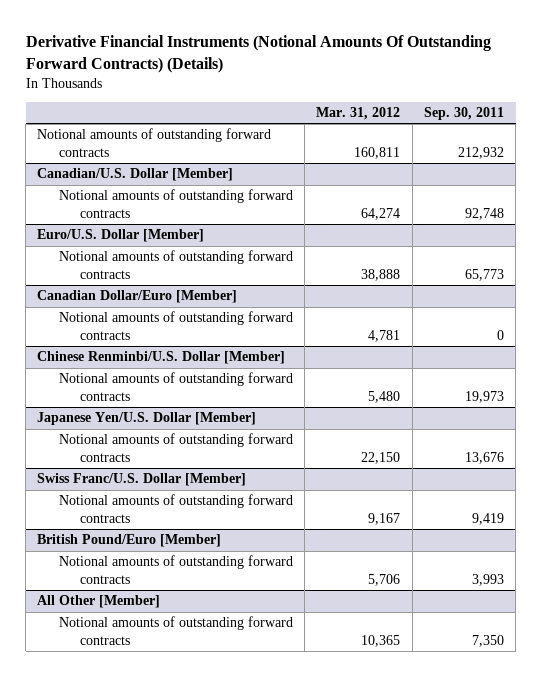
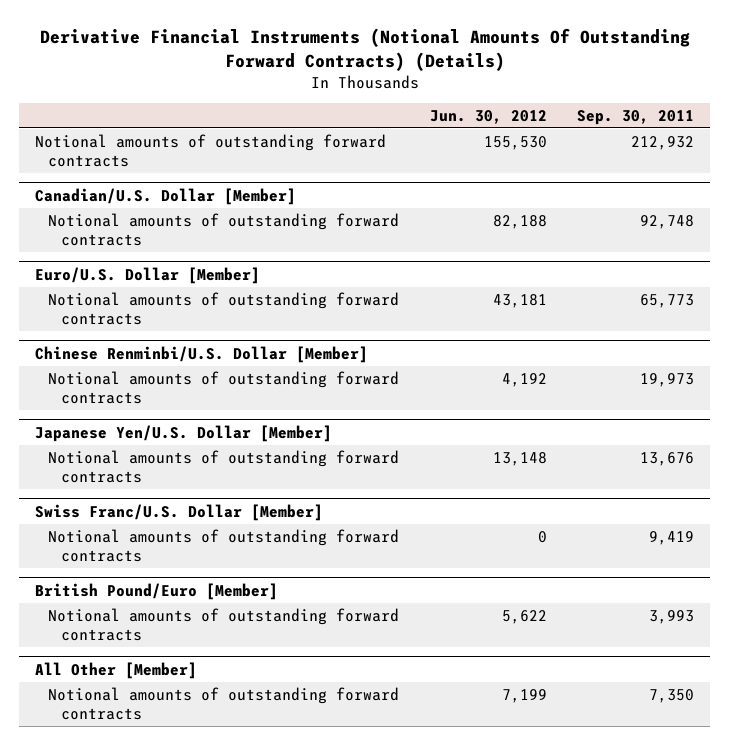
[316,106,401,120] Mar. 31, 2012 -> none
none -> [429,109,547,124] Jun. 30, 2012
[37,290,238,304] Canadian Dollar/Euro [Member] -> none
[58,311,293,340] Notional amounts of outstanding forward contracts -> none

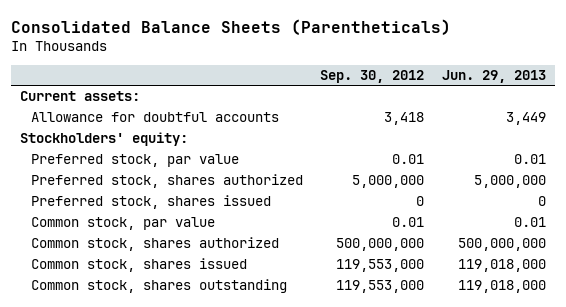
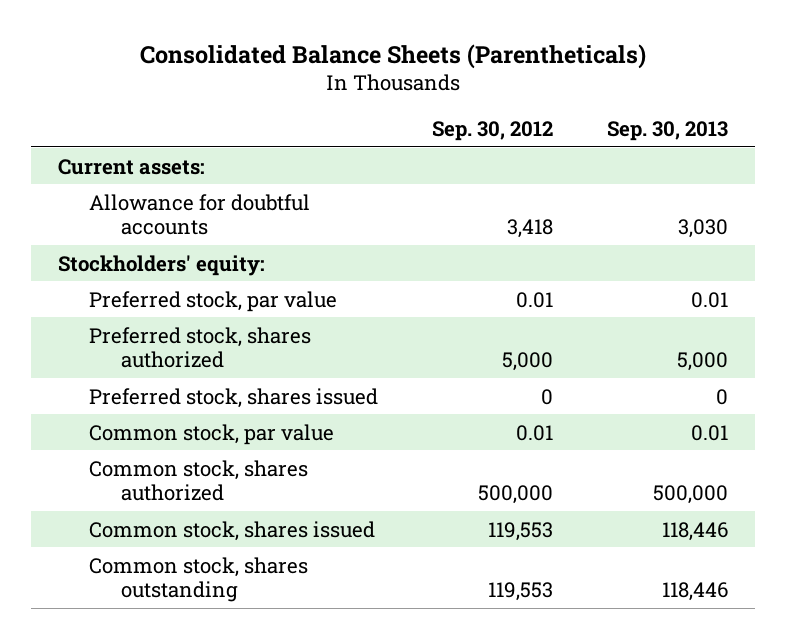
[441,70,546,84] Jun. 29, 2013 -> none
none -> [607,121,729,142] Sep. 30, 2013
[352,175,425,189] 5,000,000 -> [502,352,554,372] 5,000
[336,238,425,252] 500,000,000 -> [478,485,554,505] 500,000
[336,259,425,273] 119,553,000 -> [488,521,554,541] 119,553
[336,280,425,294] 119,553,000 -> [488,582,554,602] 119,553

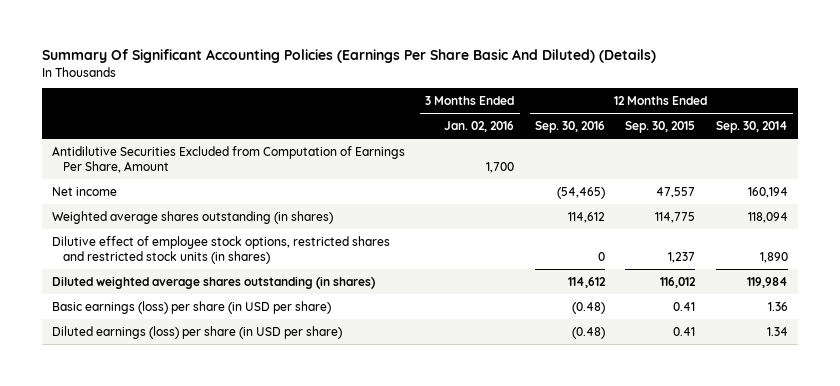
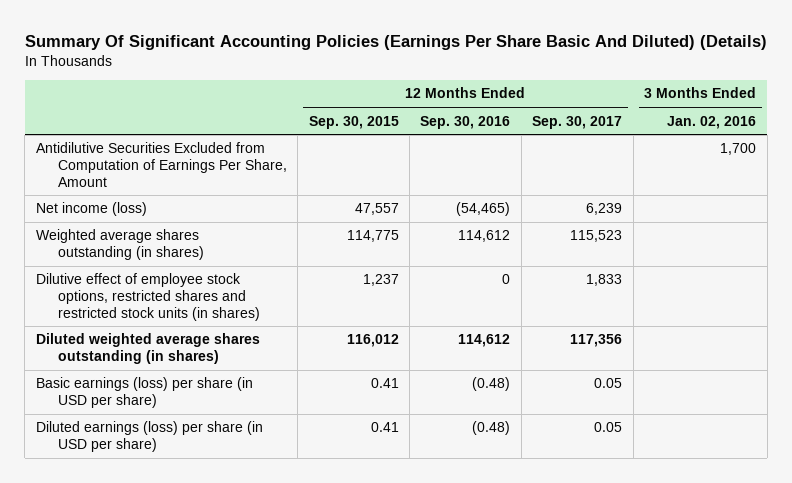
[715,121,788,134] Sep. 30, 2014 -> none
none -> [532,115,623,129] Sep. 30, 2017
[51,186,117,196] Net income -> [35,202,147,217] Net income (loss)

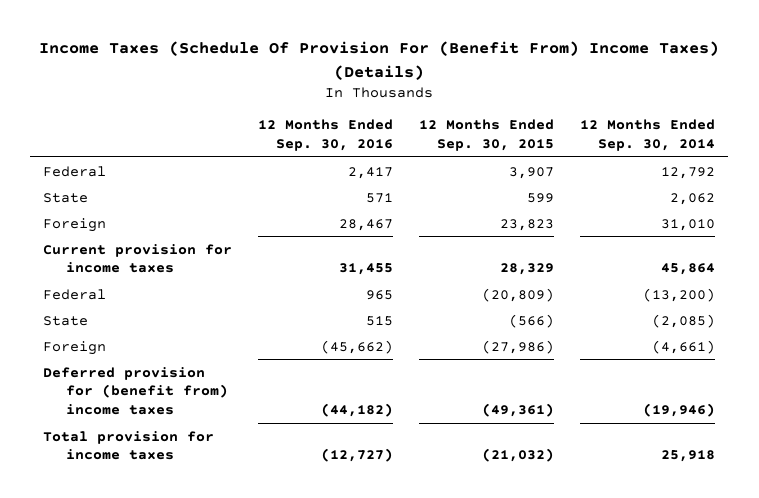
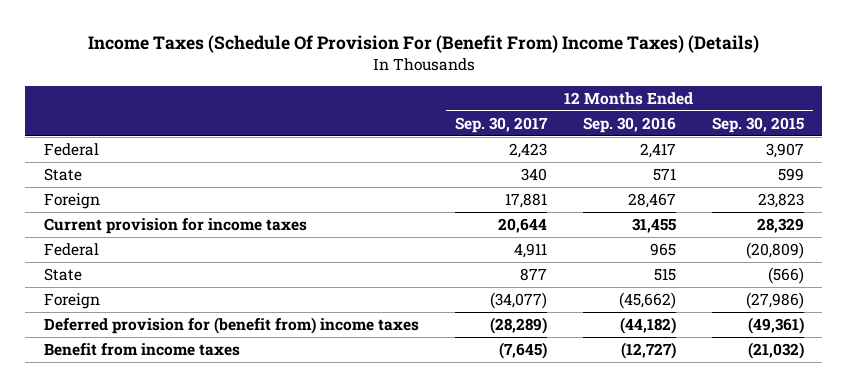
[580,119,716,151] 12 Months Ended Sep. 30, 2014 -> none
none -> [454,116,548,133] Sep. 30, 2017
[43,430,215,461] Total provision for income taxes -> [43,343,240,357] Benefit from income taxes

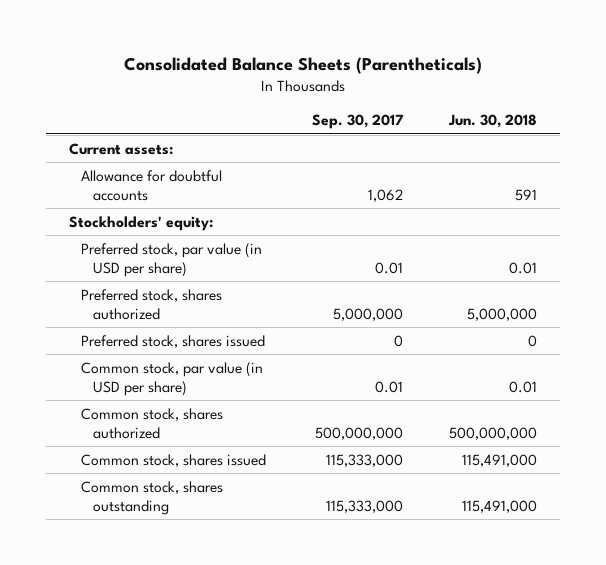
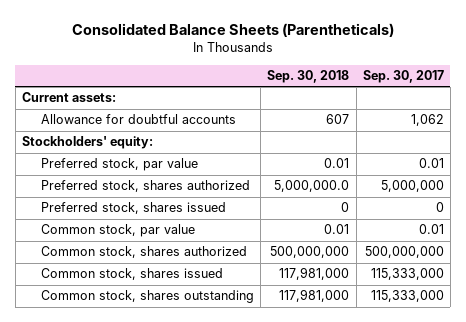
[448,114,538,129] Jun. 30, 2018 -> none
none -> [267,70,350,84] Sep. 30, 2018
[80,242,262,277] Preferred stock, par value (in USD per share) -> [41,158,199,172] Preferred stock, par value
[80,361,263,396] Common stock, par value (in USD per share) -> [41,224,196,238] Common stock, par value

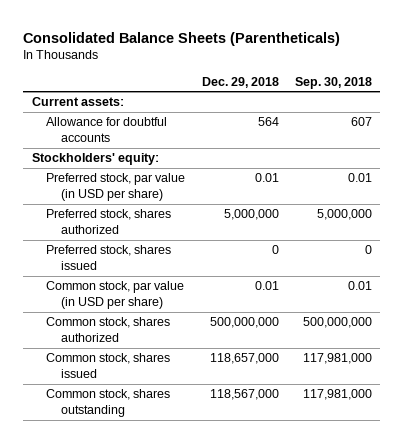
[362,70,444,84] Sep. 30, 2017 -> none
none -> [201,76,279,88] Dec. 29, 2018
[41,158,199,172] Preferred stock, par value -> [46,173,186,202] Preferred stock, par value (in USD per share)
[274,180,350,193] 5,000,000.0 -> [316,209,372,221] 5,000,000
[41,224,196,238] Common stock, par value -> [46,281,185,310] Common stock, par value (in USD per share)

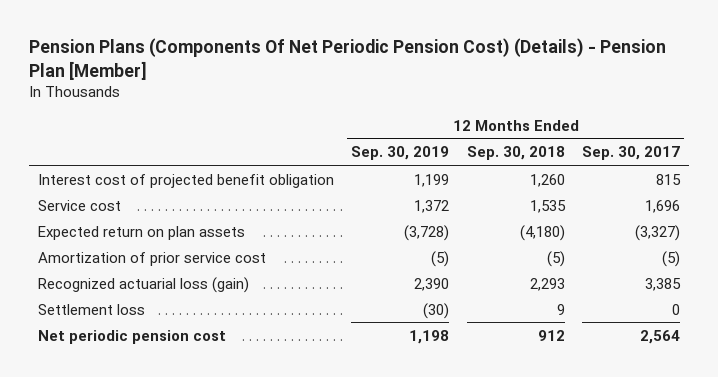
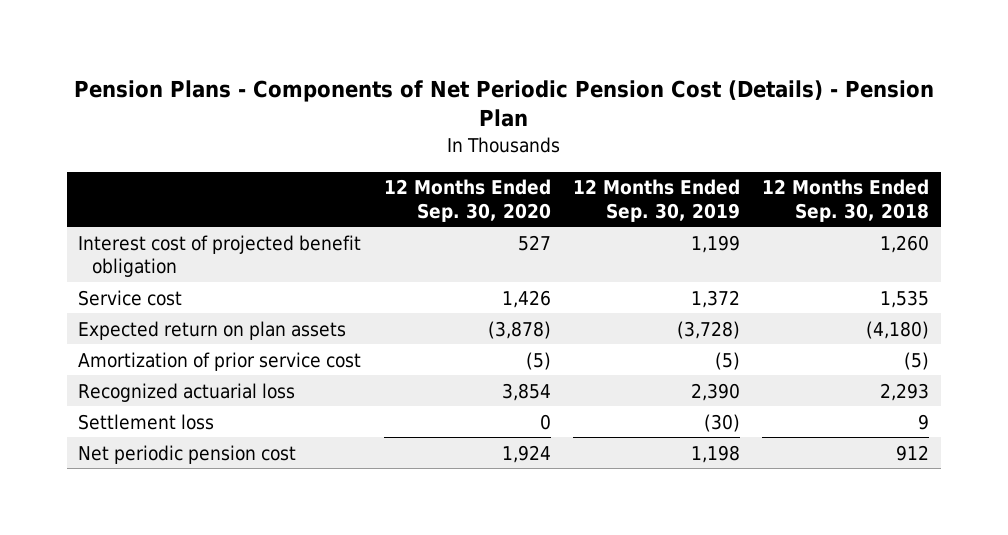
[29,37,667,80] Pension Plans (Components Of Net Periodic Pension Cost) (Details) - Pension Plan [Member] -> [73,79,934,128] Pension Plans - Components of Net Periodic Pension Cost (Details) - Pension Plan
[582,146,681,161] Sep. 30, 2017 -> none
none -> [383,179,551,222] 12 Months Ended Sep. 30, 2020
[38,276,250,293] Recognized actuarial loss (gain) -> [78,382,296,402] Recognized actuarial loss

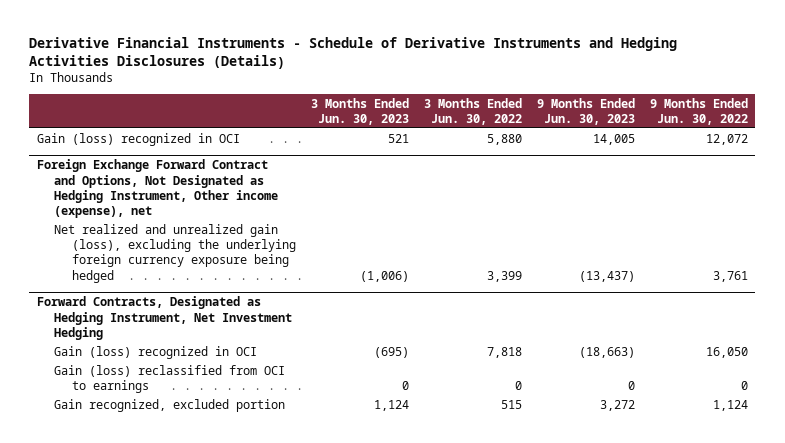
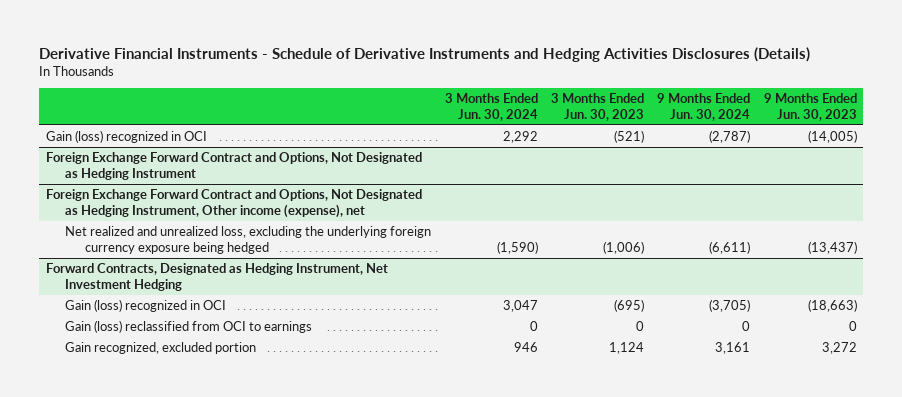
[423,97,522,125] 3 Months Ended Jun. 30, 2022 -> none
[649,97,748,125] 9 Months Ended Jun. 30, 2022 -> none
none -> [444,93,538,121] 3 Months Ended Jun. 30, 2024
none -> [657,93,751,121] 9 Months Ended Jun. 30, 2024
[387,133,409,143] 521 -> [614,130,645,144] (521)
[592,133,635,145] 14,005 -> [807,130,857,144] (14,005)
none -> [45,152,422,180] Foreign Exchange Forward Contract and Options, Not Designated as Hedging Instrument
[54,223,296,283] Net realized and unrealized gain (loss), excluding the underlying foreign currency exposure being hedged -> [65,226,432,254] Net realized and unrealized loss, excluding the underlying foreign currency exposure being hedged

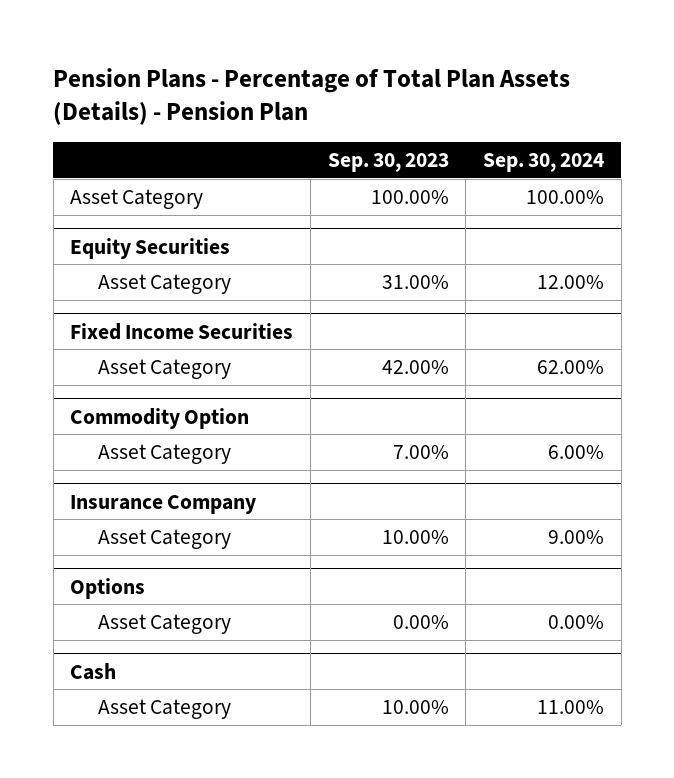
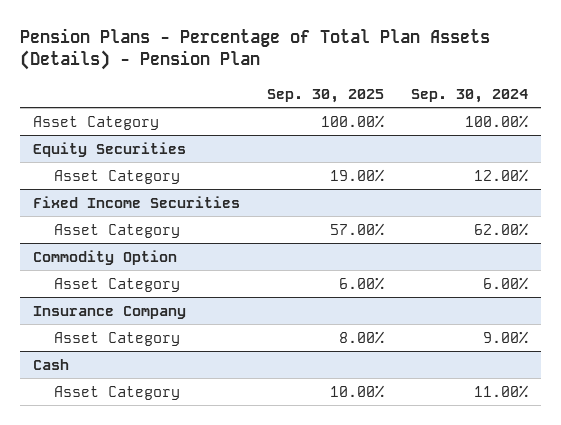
[327,153,449,173] Sep. 30, 2023 -> none
none -> [267,88,385,103] Sep. 30, 2025
[70,577,146,599] Options -> none
[97,614,231,635] Asset Category -> none

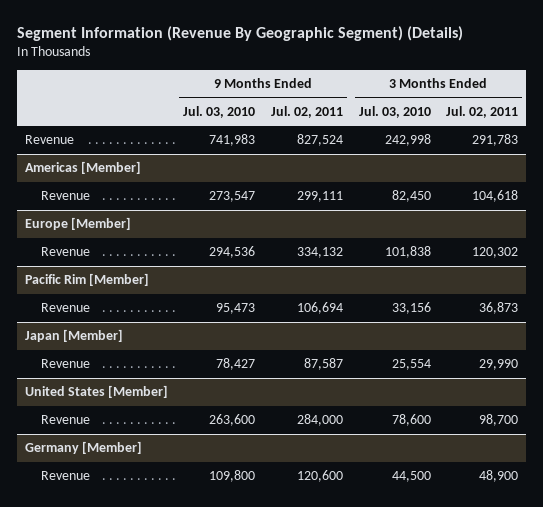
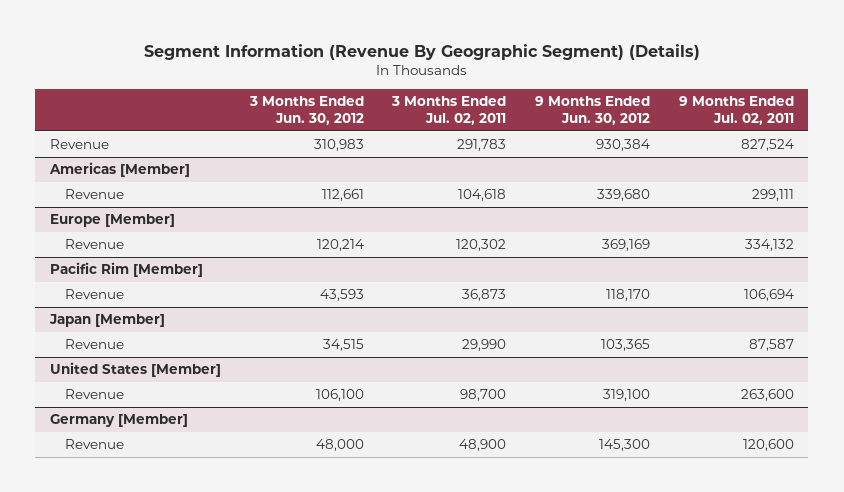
[183,105,256,118] Jul. 03, 2010 -> none
[358,105,431,118] Jul. 03, 2010 -> none
none -> [248,96,364,126] 3 Months Ended Jun. 30, 2012
none -> [535,96,651,126] 9 Months Ended Jun. 30, 2012
[296,414,343,427] 284,000 -> [740,389,794,402] 263,600

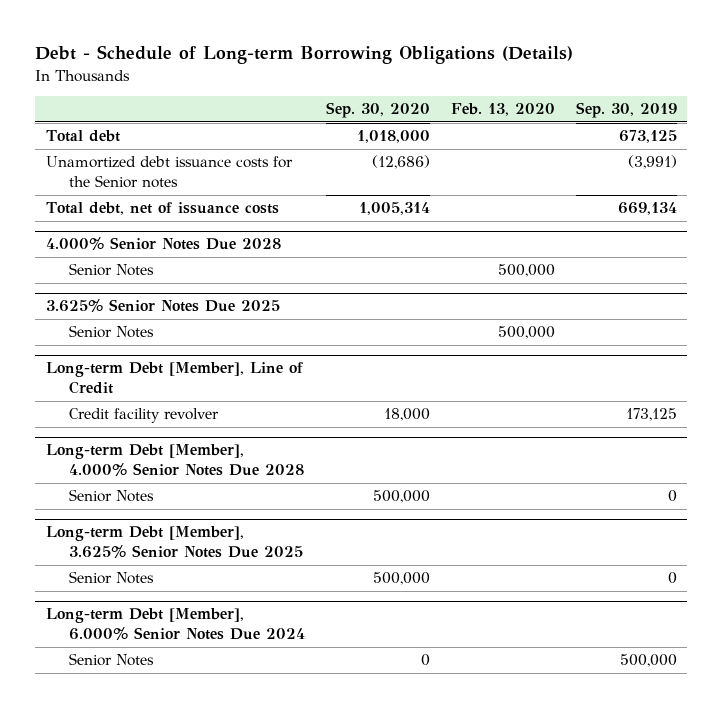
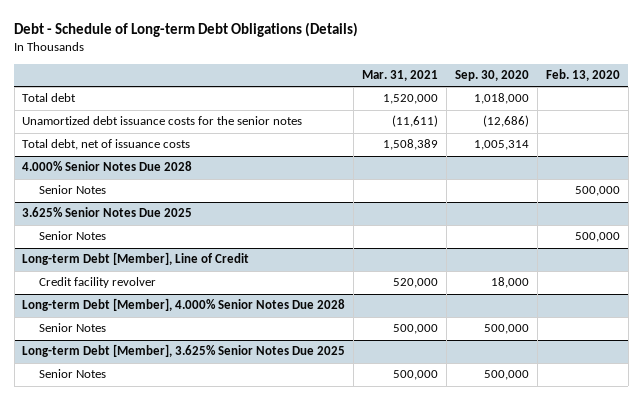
[35,45,574,65] Debt - Schedule of Long-term Borrowing Obligations (Details) -> [14,21,359,37] Debt - Schedule of Long-term Debt Obligations (Details)
[576,102,678,119] Sep. 30, 2019 -> none
none -> [362,70,439,82] Mar. 31, 2021
[45,156,293,189] Unamortized debt issuance costs for the Senior notes -> [22,116,303,126] Unamortized debt issuance costs for the senior notes
[45,608,306,641] Long-term Debt [Member], 6.000% Senior Notes Due 2024 -> none
[69,653,155,667] Senior Notes -> none

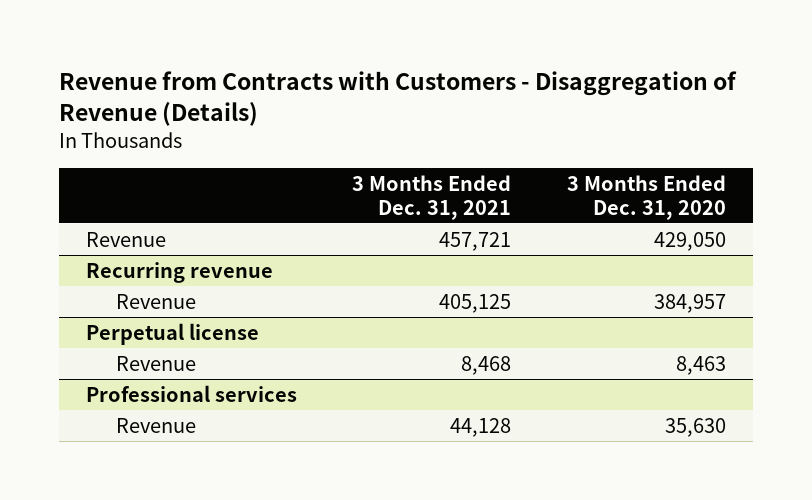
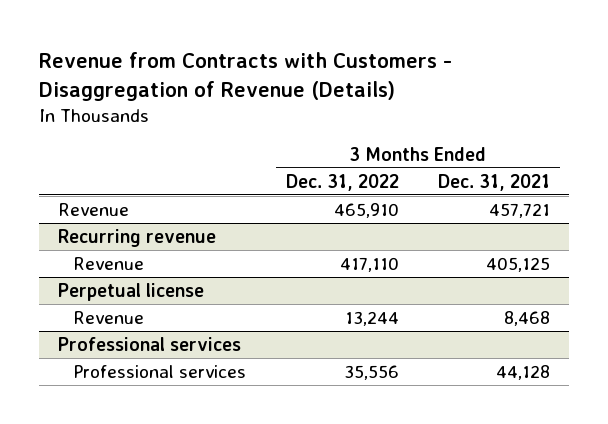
[566,174,726,220] 3 Months Ended Dec. 31, 2020 -> none
none -> [285,173,399,191] Dec. 31, 2022
[116,417,197,433] Revenue -> [73,364,247,378] Professional services

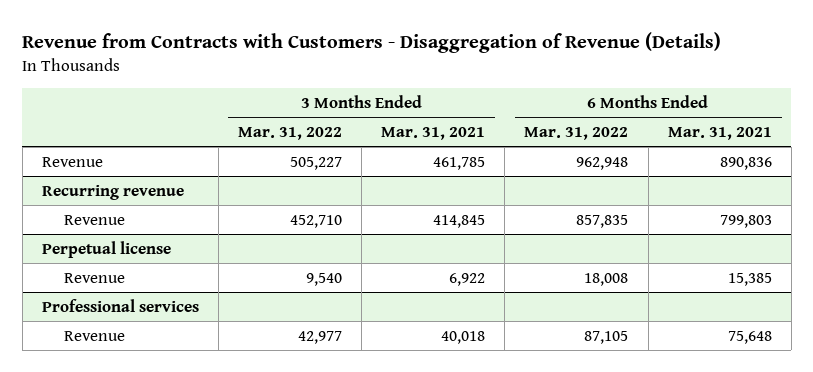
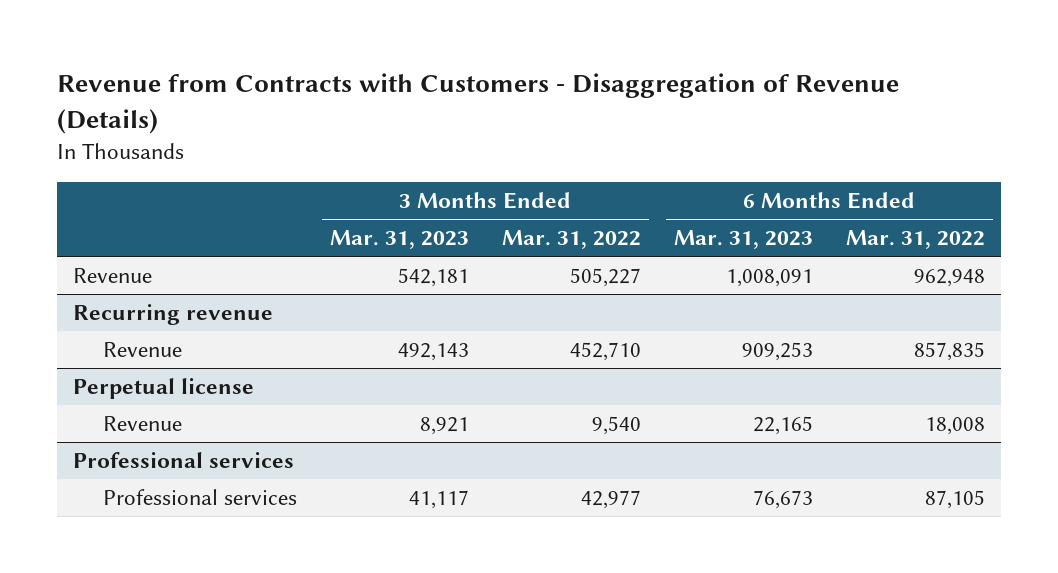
[381,126,486,140] Mar. 31, 2021 -> none
[667,126,772,140] Mar. 31, 2021 -> none
none -> [330,230,470,250] Mar. 31, 2023
none -> [673,230,813,250] Mar. 31, 2023
[64,330,126,341] Revenue -> [103,489,298,506] Professional services

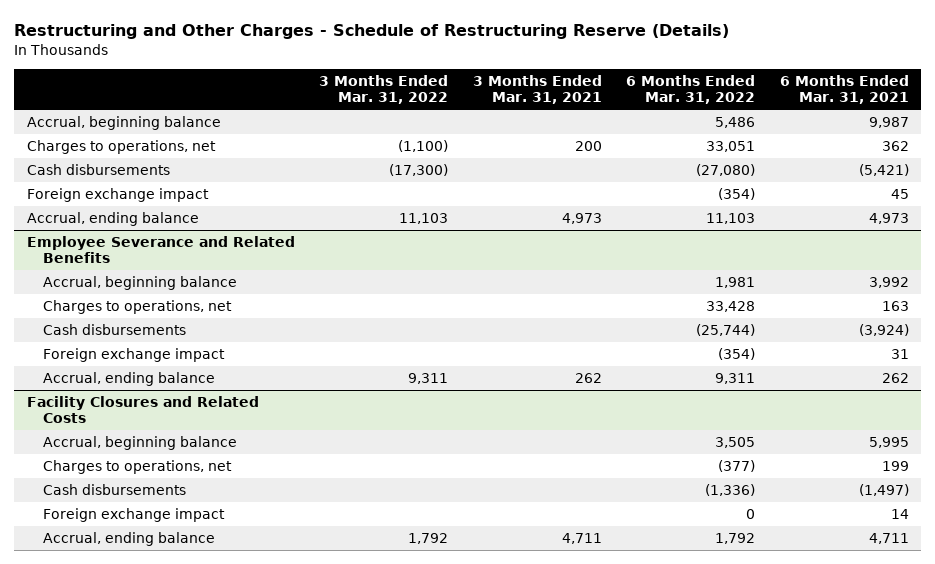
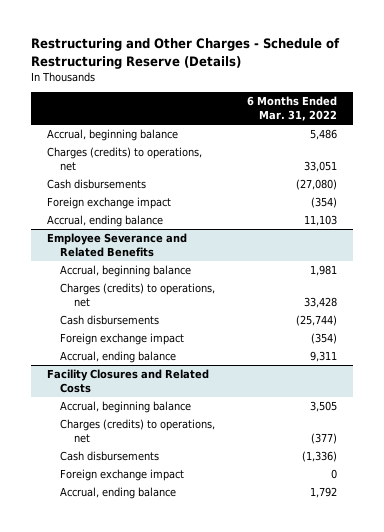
[319,74,449,105] 3 Months Ended Mar. 31, 2022 -> none
[472,74,602,105] 3 Months Ended Mar. 31, 2021 -> none
[779,74,909,105] 6 Months Ended Mar. 31, 2021 -> none
[26,140,216,155] Charges to operations, net -> [46,146,202,172] Charges (credits) to operations, net
[42,300,232,315] Charges to operations, net -> [60,282,216,308] Charges (credits) to operations, net
[42,460,232,475] Charges to operations, net -> [60,418,216,444] Charges (credits) to operations, net

